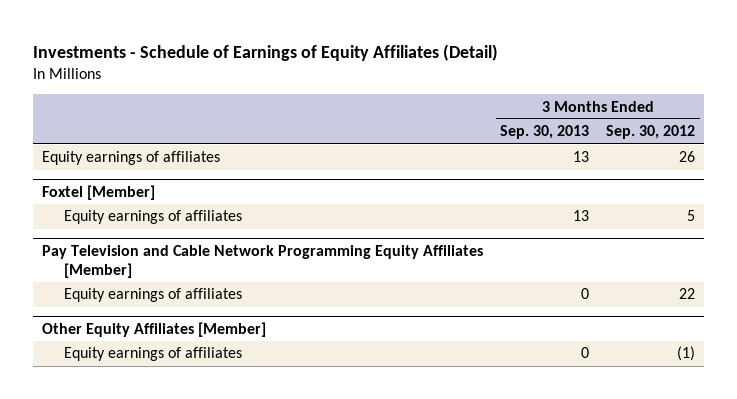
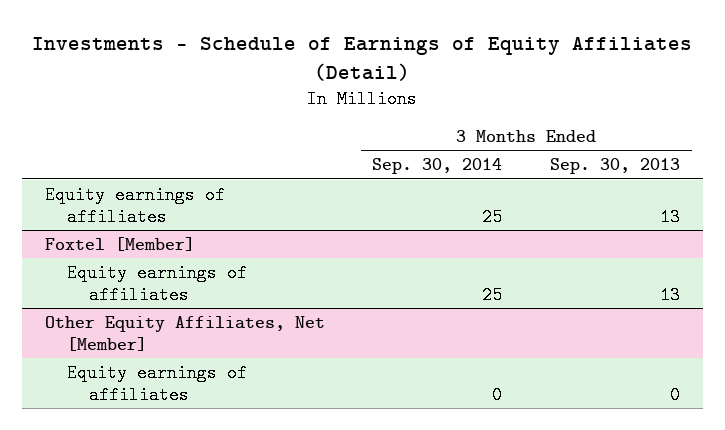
[606,125,696,140] Sep. 30, 2012 -> none
none -> [372,158,503,175] Sep. 30, 2014
[41,245,483,279] Pay Television and Cable Network Programming Equity Affiliates [Member] -> none
[64,288,243,303] Equity earnings of affiliates -> none
[41,322,266,338] Other Equity Affiliates [Member] -> [45,315,326,351] Other Equity Affiliates, Net [Member]

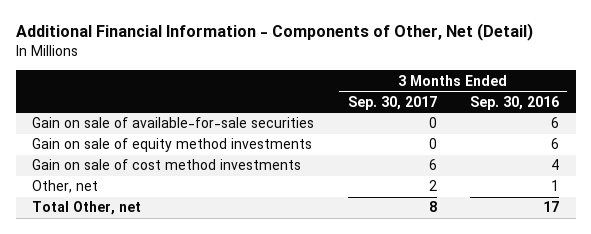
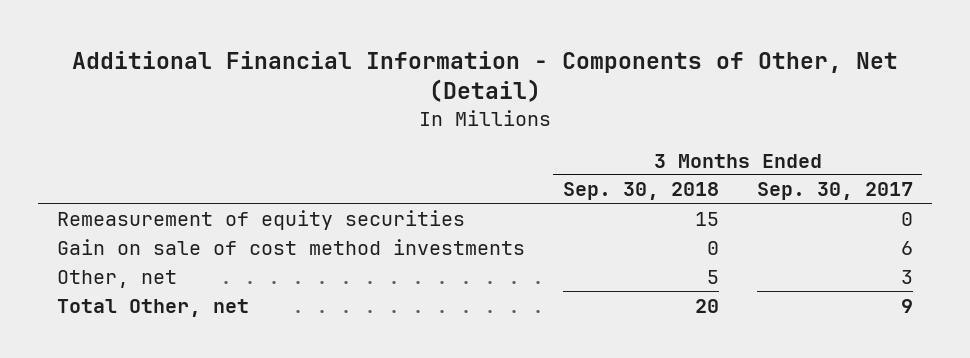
[469,95,559,110] Sep. 30, 2016 -> none
none -> [562,182,719,201] Sep. 30, 2018
[32,117,315,129] Gain on sale of available-for-sale securities -> none
[32,138,313,153] Gain on sale of equity method investments -> none
none -> [56,209,465,230] Remeasurement of equity securities
[428,180,437,192] 2 -> [900,269,913,284] 3
[428,201,437,213] 8 -> [900,298,913,313] 9

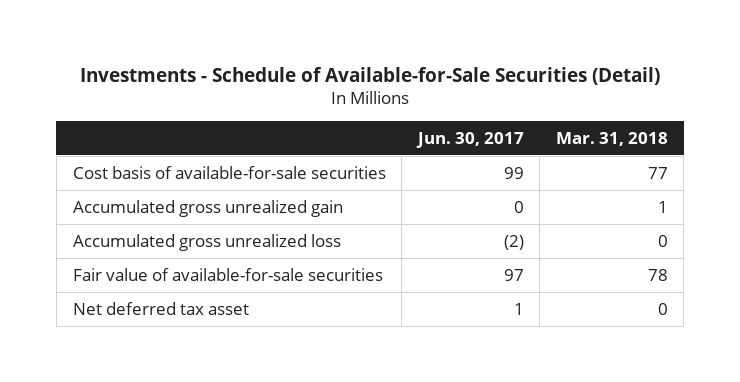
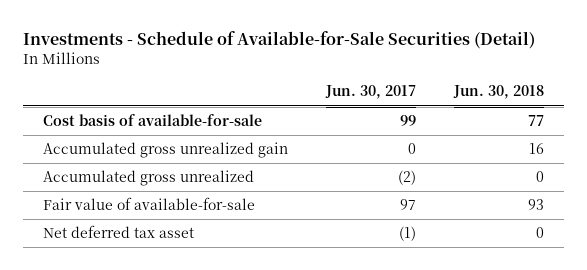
[555,131,668,146] Mar. 31, 2018 -> none
none -> [453,85,545,100] Jun. 30, 2018
[72,165,386,179] Cost basis of available-for-sale securities -> [42,114,262,127] Cost basis of available-for-sale
[72,233,341,251] Accumulated gross unrealized loss -> [42,170,254,187] Accumulated gross unrealized
[72,267,383,281] Fair value of available-for-sale securities -> [42,197,255,211] Fair value of available-for-sale
[513,302,524,315] 1 -> [399,226,417,242] (1)

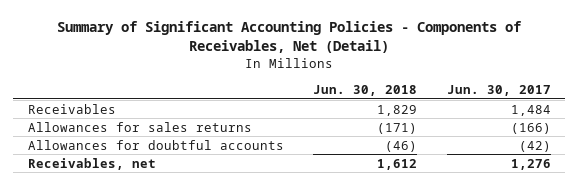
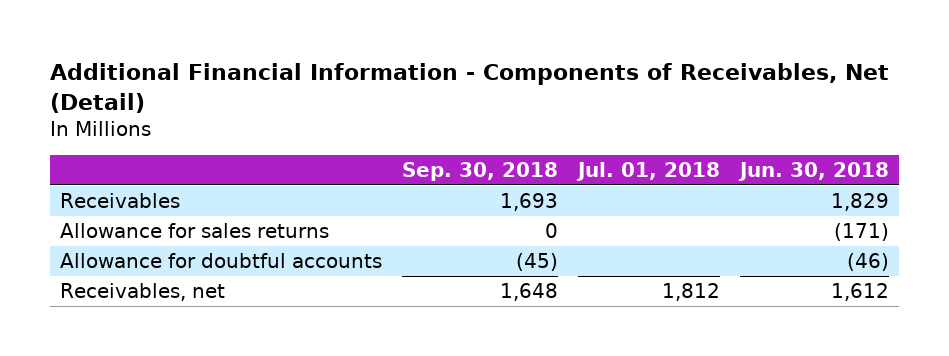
[57,21,523,54] Summary of Significant Accounting Policies - Components of Receivables, Net (Detail) -> [49,62,889,113] Additional Financial Information - Components of Receivables, Net (Detail)
[446,84,551,96] Jun. 30, 2017 -> none
none -> [401,161,558,181] Sep. 30, 2018
none -> [575,161,720,181] Jul. 01, 2018
[27,121,252,132] Allowances for sales returns -> [59,222,329,238] Allowance for sales returns
[27,139,284,150] Allowances for doubtful accounts -> [59,252,382,268] Allowance for doubtful accounts

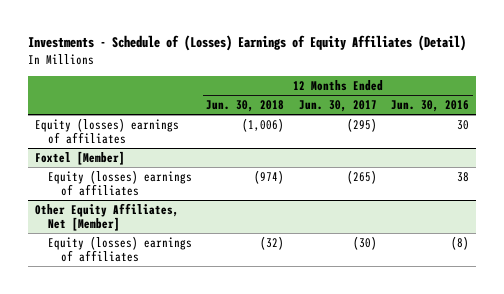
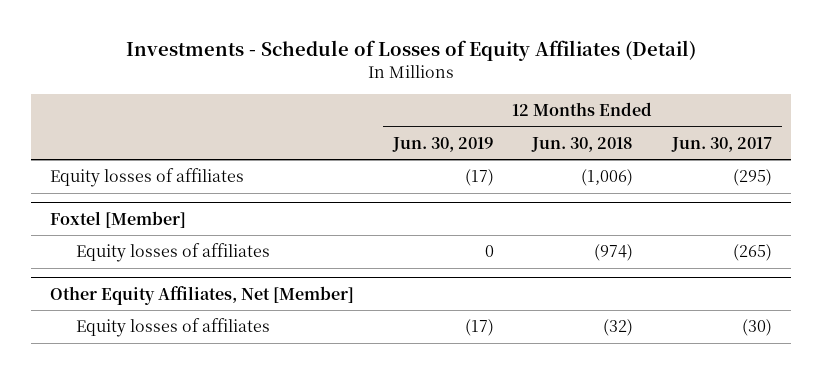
[28,35,467,52] Investments - Schedule of (Losses) Earnings of Equity Affiliates (Detail) -> [126,40,697,62] Investments - Schedule of Losses of Equity Affiliates (Detail)
[390,100,469,113] Jun. 30, 2016 -> none
none -> [391,136,494,152] Jun. 30, 2019
[35,117,180,145] Equity (losses) earnings of affiliates -> [50,168,245,188] Equity losses of affiliates
[48,169,193,197] Equity (losses) earnings of affiliates -> [76,243,271,263] Equity losses of affiliates
[48,235,193,263] Equity (losses) earnings of affiliates -> [76,318,271,338] Equity losses of affiliates

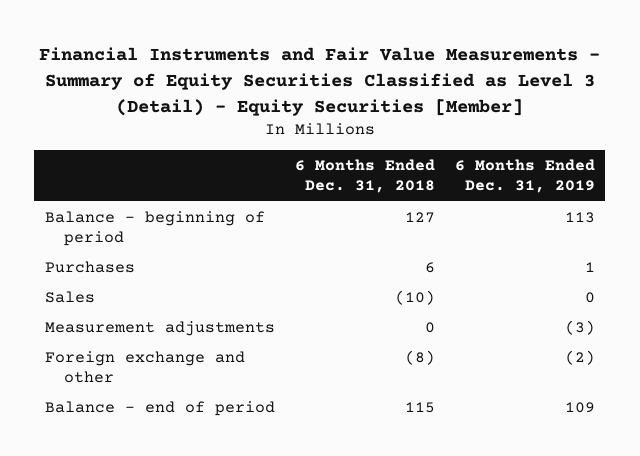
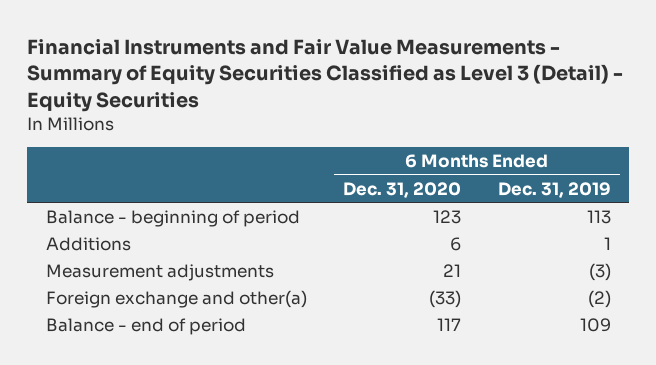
[38,47,600,116] Financial Instruments and Fair Value Measurements - Summary of Equity Securities Classified as Level 3 (Detail) - Equity Securities [Member] -> [27,38,624,112] Financial Instruments and Fair Value Measurements - Summary of Equity Securities Classified as Level 3 (Detail) - Equity Securities
[294,159,435,194] 6 Months Ended Dec. 31, 2018 -> none
none -> [343,181,462,198] Dec. 31, 2020
[44,291,95,304] Sales -> none
[44,261,135,274] Purchases -> [45,236,131,251] Additions
[44,351,245,383] Foreign exchange and other -> [45,289,307,308] Foreign exchange and other(a)

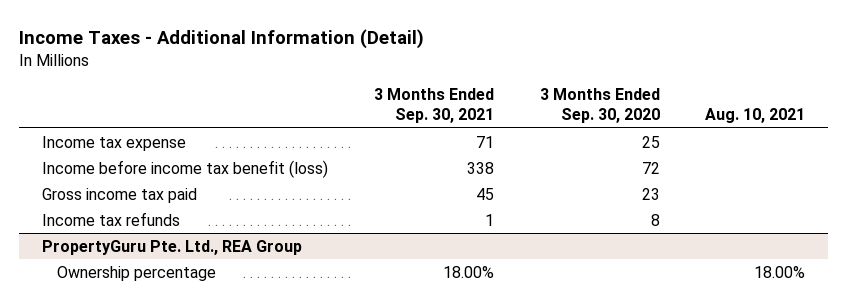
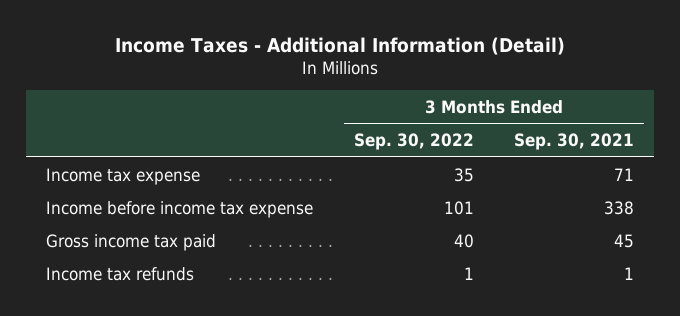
[539,88,660,124] 3 Months Ended Sep. 30, 2020 -> none
[705,108,806,124] Aug. 10, 2021 -> none
none -> [353,133,474,151] Sep. 30, 2022
[42,159,329,178] Income before income tax benefit (loss) -> [46,200,314,218] Income before income tax expense
[42,239,303,255] PropertyGuru Pte. Ltd., REA Group -> none
[56,265,216,281] Ownership percentage -> none

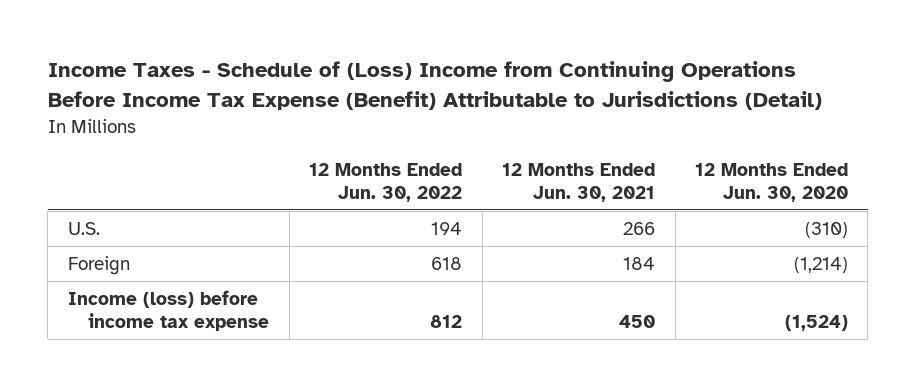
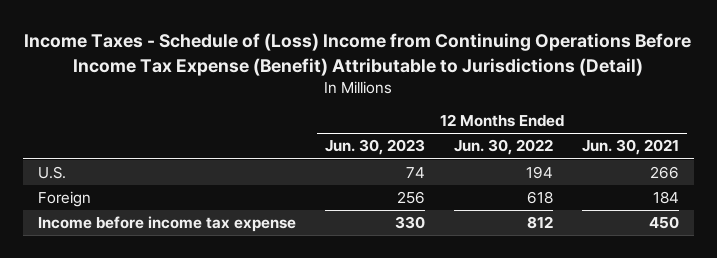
[695,162,849,203] 12 Months Ended Jun. 30, 2020 -> none
none -> [324,139,425,156] Jun. 30, 2023
[67,289,270,332] Income (loss) before income tax expense -> [37,216,296,233] Income before income tax expense

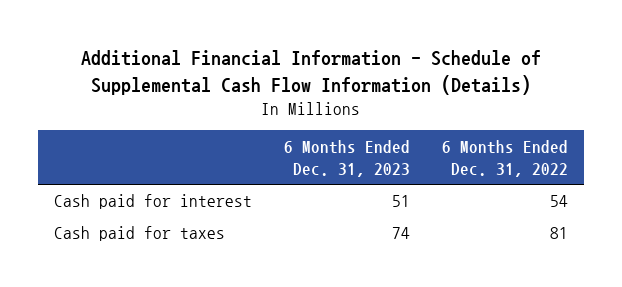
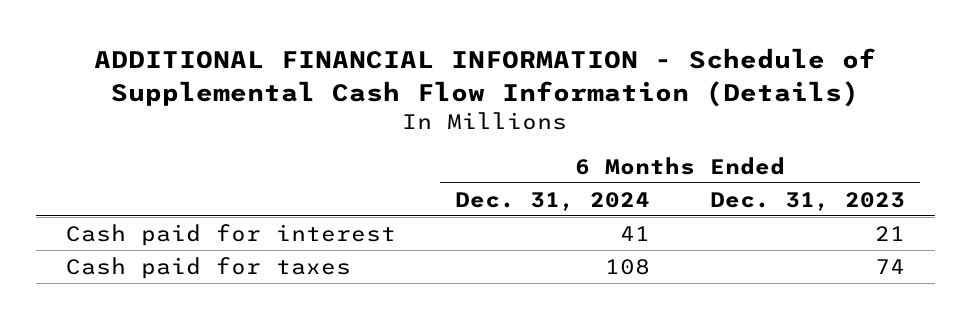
[81,50,542,95] Additional Financial Information - Schedule of Supplemental Cash Flow Information (Details) -> [94,48,877,107] ADDITIONAL FINANCIAL INFORMATION - Schedule of Supplemental Cash Flow Information (Details)
[442,139,569,177] 6 Months Ended Dec. 31, 2022 -> none
none -> [455,191,651,211] Dec. 31, 2024
[392,195,411,208] 51 -> [874,225,905,241] 21

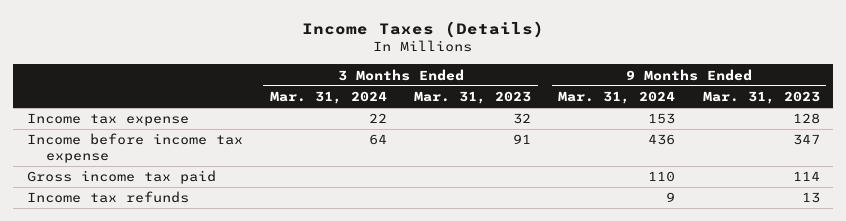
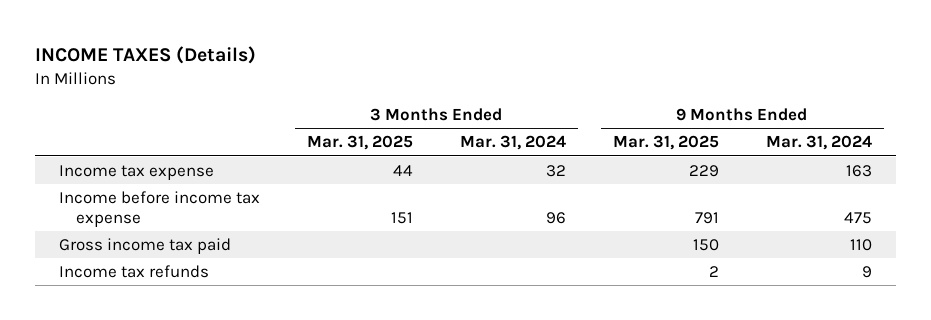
[302,20,545,38] Income Taxes (Details) -> [35,46,257,65] INCOME TAXES (Details)
[414,91,532,105] Mar. 31, 2023 -> none
[702,91,820,105] Mar. 31, 2023 -> none
none -> [306,135,413,151] Mar. 31, 2025
none -> [612,135,719,151] Mar. 31, 2025
[368,113,387,124] 22 -> [545,165,566,178] 32
[648,113,676,125] 153 -> [846,165,873,178] 163
[368,134,387,146] 64 -> [545,211,566,224] 96
[648,134,676,146] 436 -> [844,211,873,224] 475

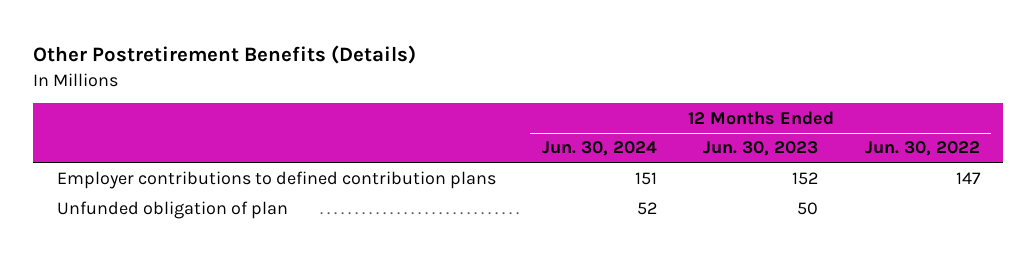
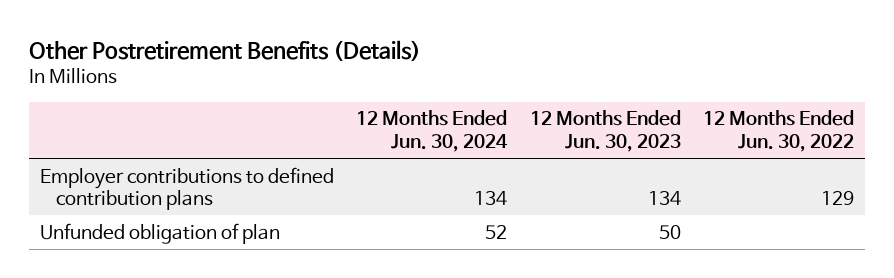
[634,172,657,186] 151 -> [474,191,508,206] 134
[792,172,819,186] 152 -> [647,191,681,206] 134
[955,172,981,185] 147 -> [820,191,854,206] 129

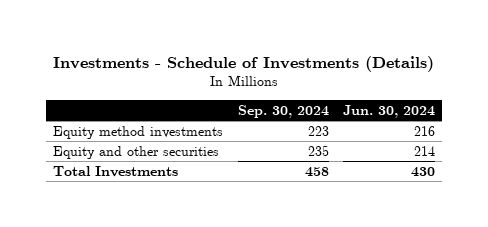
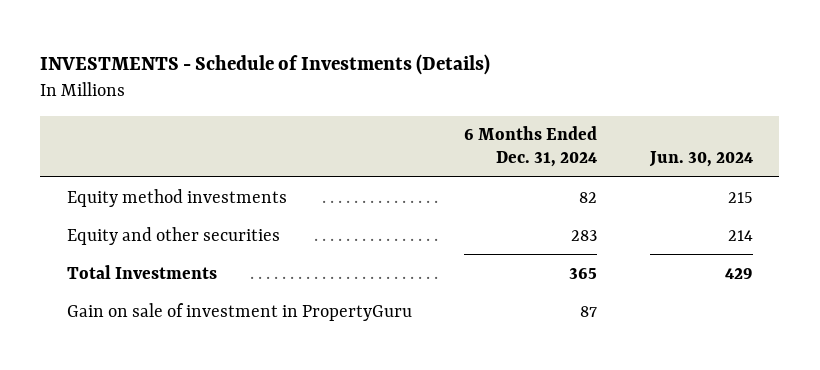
[53,55,435,72] Investments - Schedule of Investments (Details) -> [40,54,491,76] INVESTMENTS - Schedule of Investments (Details)
[237,104,329,118] Sep. 30, 2024 -> none
none -> [464,126,598,168] 6 Months Ended Dec. 31, 2024
[413,125,435,136] 216 -> [728,191,754,203] 215
[410,166,435,177] 430 -> [725,267,754,279] 429
none -> [66,302,412,321] Gain on sale of investment in PropertyGuru

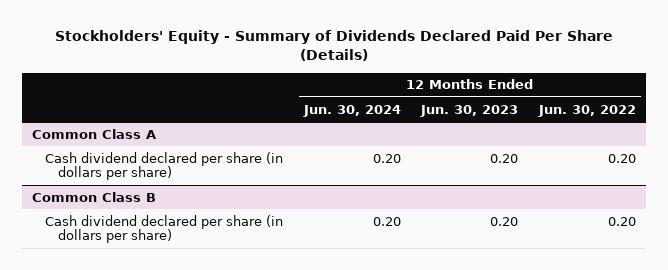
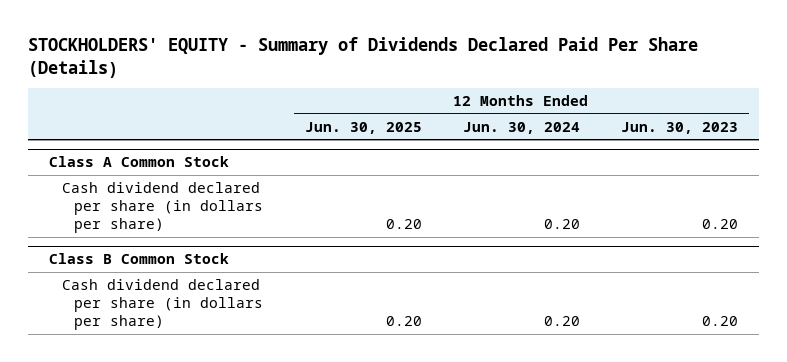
[55,30,614,62] Stockholders' Equity - Summary of Dividends Declared Paid Per Share (Details) -> [28,36,699,78] STOCKHOLDERS' EQUITY - Summary of Dividends Declared Paid Per Share (Details)
[538,104,637,117] Jun. 30, 2022 -> none
none -> [304,121,422,134] Jun. 30, 2025
[32,128,157,139] Common Class A -> [48,156,229,168] Class A Common Stock
[32,191,157,202] Common Class B -> [48,253,229,265] Class B Common Stock

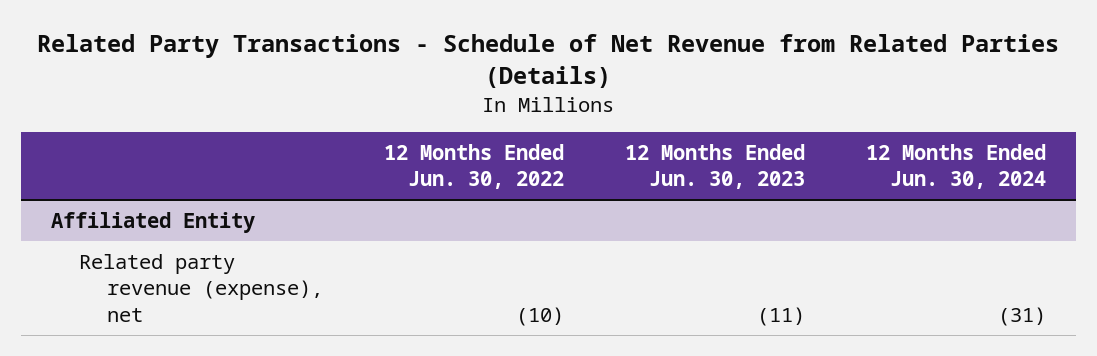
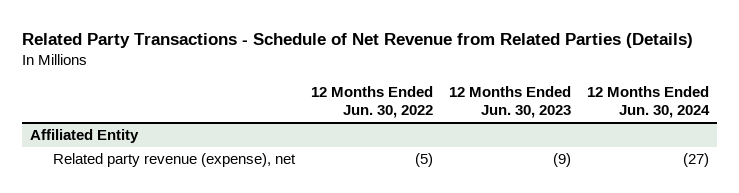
[516,306,565,326] (10) -> [415,153,434,168] (5)
[756,306,805,326] (11) -> [553,153,572,168] (9)
[997,306,1046,326] (31) -> [683,153,710,168] (27)

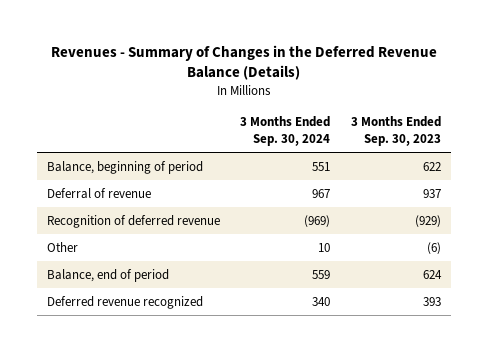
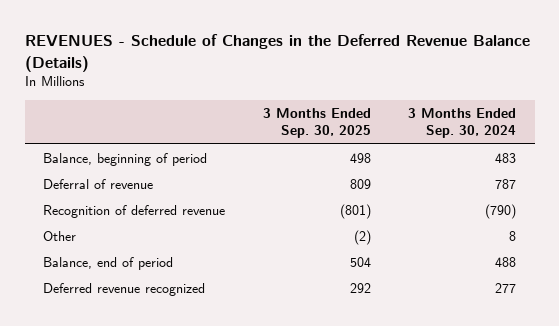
[50,44,437,81] Revenues - Summary of Changes in the Deferred Revenue Balance (Details) -> [24,34,530,72] REVENUES - Schedule of Changes in the Deferred Revenue Balance (Details)
[350,115,441,146] 3 Months Ended Sep. 30, 2023 -> none
none -> [262,108,371,139] 3 Months Ended Sep. 30, 2025
[312,162,331,172] 551 -> [494,153,516,164] 483
[312,189,331,199] 967 -> [494,179,516,190] 787
[304,215,331,228] (969) -> [484,204,516,220] (790)
[318,243,331,253] 10 -> [508,231,516,242] 8
[312,270,331,280] 559 -> [494,257,516,268] 488
[312,297,331,307] 340 -> [494,283,516,294] 277

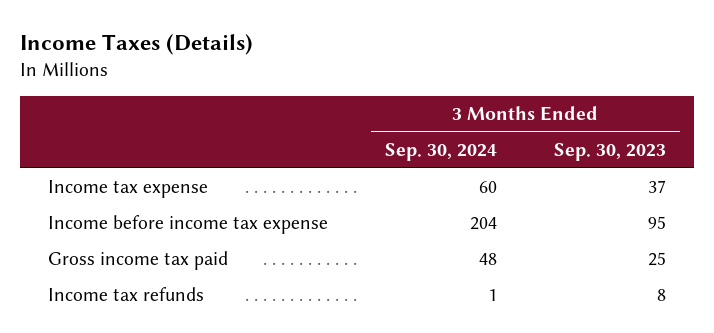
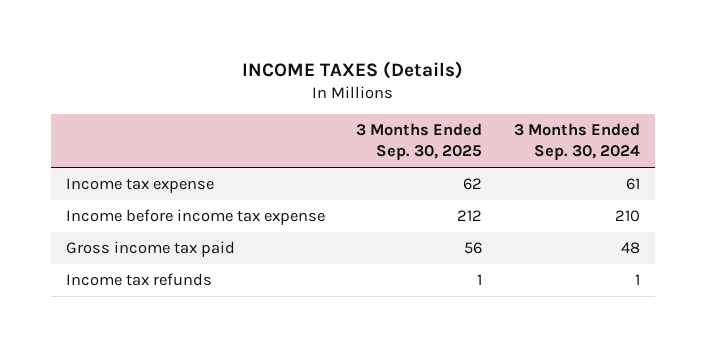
[20,34,254,56] Income Taxes (Details) -> [241,60,463,79] INCOME TAXES (Details)
[553,143,666,162] Sep. 30, 2023 -> none
none -> [356,123,483,161] 3 Months Ended Sep. 30, 2025
[479,181,498,194] 60 -> [625,178,640,191] 61
[470,217,498,231] 204 -> [614,210,640,223] 210

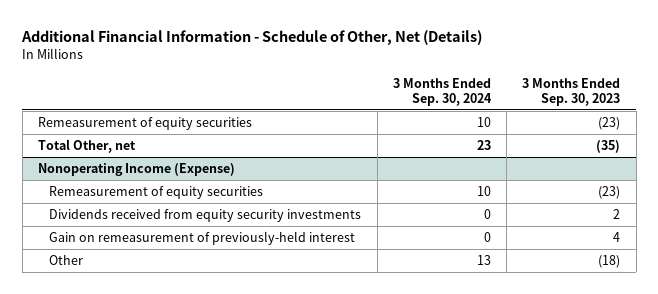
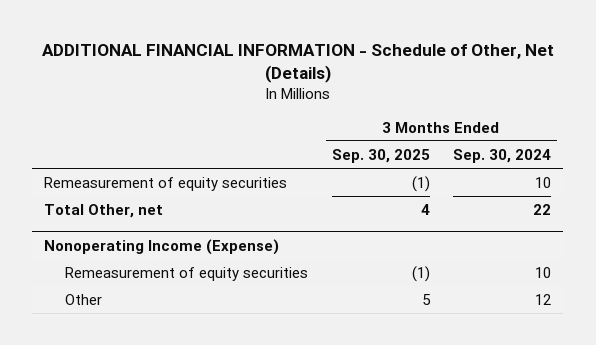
[21,29,483,45] Additional Financial Information - Schedule of Other, Net (Details) -> [41,43,554,83] ADDITIONAL FINANCIAL INFORMATION - Schedule of Other, Net (Details)
[522,77,621,107] 3 Months Ended Sep. 30, 2023 -> none
none -> [331,149,430,164] Sep. 30, 2025
[476,139,491,150] 23 -> [533,204,552,216] 22
[49,208,362,222] Dividends received from equity security investments -> none
[49,230,356,245] Gain on remeasurement of previously-held interest -> none
[476,254,491,265] 13 -> [535,294,552,306] 12

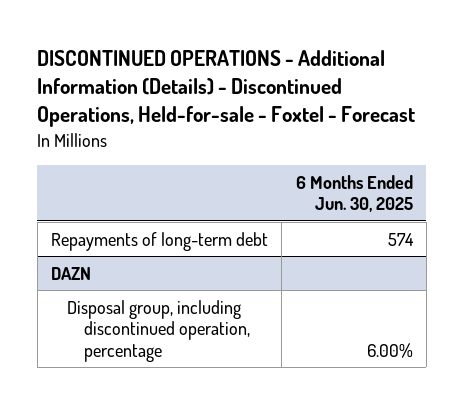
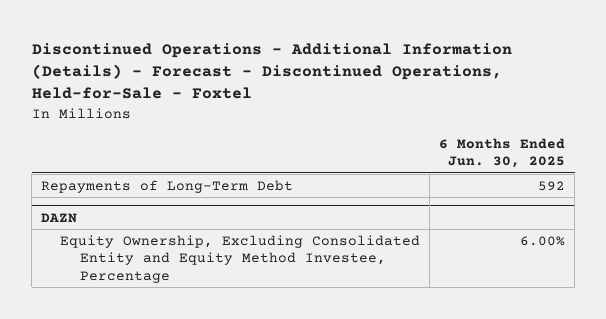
[37,49,416,128] DISCONTINUED OPERATIONS - Additional Information (Details) - Discontinued Operations, Held-for-sale - Foxtel - Forecast -> [31,42,512,100] Discontinued Operations - Additional Information (Details) - Forecast - Discontinued Operations, Held-for-Sale - Foxtel
[51,231,269,251] Repayments of long-term debt -> [40,179,293,193] Repayments of Long-Term Debt
[387,232,414,246] 574 -> [538,180,566,191] 592
[67,299,250,362] Disposal group, including discontinued operation, percentage -> [60,234,421,283] Equity Ownership, Excluding Consolidated Entity and Equity Method Investee, Percentage

